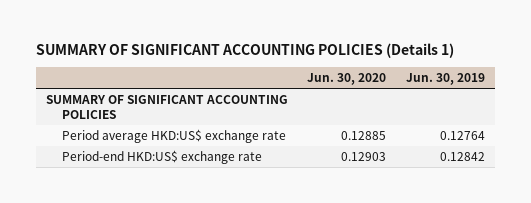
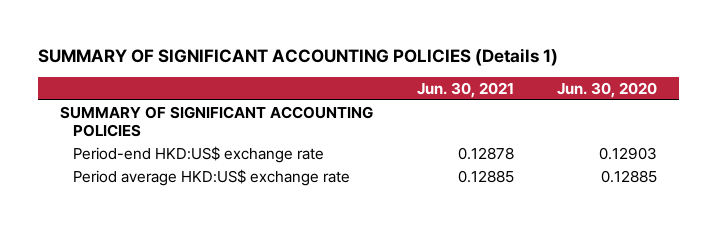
[406,72,486,85] Jun. 30, 2019 -> none
none -> [416,81,514,98] Jun. 30, 2021
[62,129,287,144] Period average HKD:US$ exchange rate -> [73,168,351,186] Period average HKD:US$ exchange rate

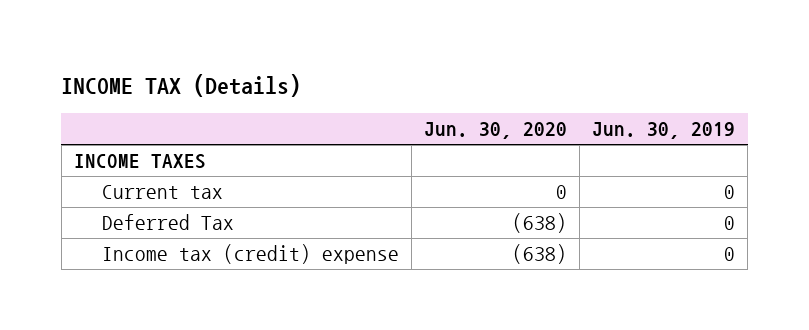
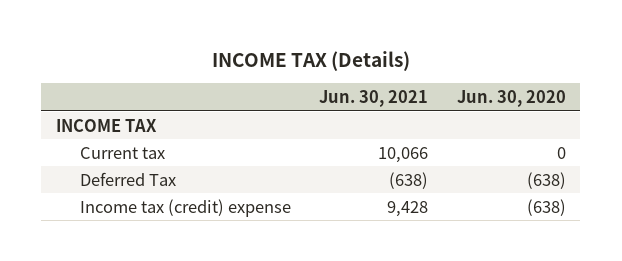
[592,122,736,140] Jun. 30, 2019 -> none
none -> [319,89,429,107] Jun. 30, 2021
[73,154,206,170] INCOME TAXES -> [55,118,157,132] INCOME TAX

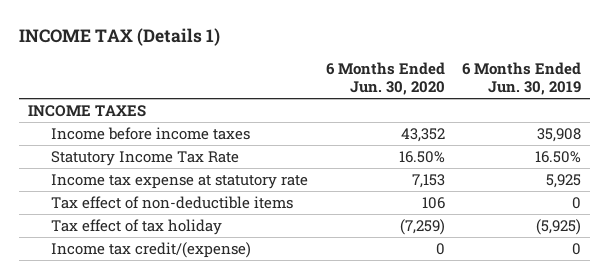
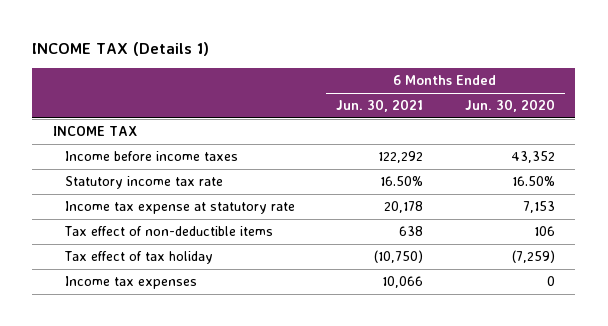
[462,62,582,96] 6 Months Ended Jun. 30, 2019 -> none
none -> [336,99,424,113] Jun. 30, 2021
[27,104,146,117] INCOME TAXES -> [53,126,138,137] INCOME TAX
[51,150,240,166] Statutory Income Tax Rate -> [64,176,223,190] Statutory income tax rate
[51,241,252,258] Income tax credit/(expense) -> [64,276,197,290] Income tax expenses

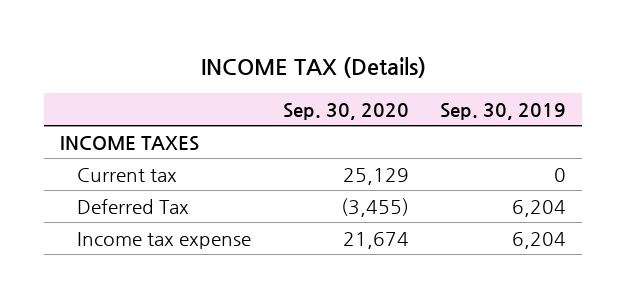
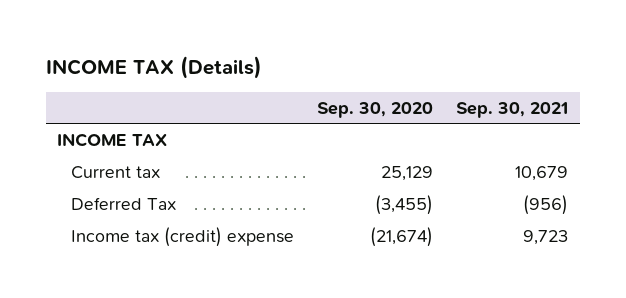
[440,102,567,120] Sep. 30, 2019 -> none
none -> [456,101,569,118] Sep. 30, 2021
[59,135,199,151] INCOME TAXES -> [57,132,168,147] INCOME TAX
[77,231,252,249] Income tax expense -> [70,226,294,247] Income tax (credit) expense
[342,231,409,249] 21,674 -> [370,226,434,247] (21,674)

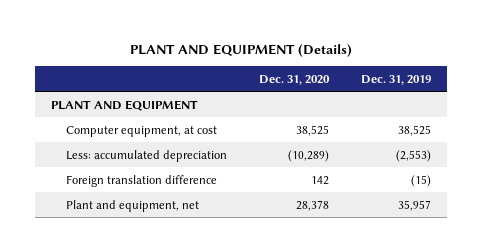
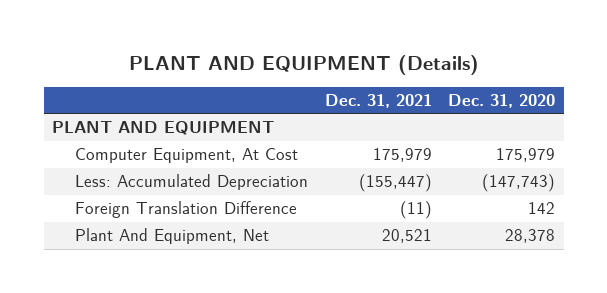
[361,74,432,85] Dec. 31, 2019 -> none
none -> [324,93,432,108] Dec. 31, 2021
[65,125,217,137] Computer equipment, at cost -> [74,148,298,164] Computer Equipment, At Cost
[295,124,329,136] 38,525 -> [496,148,556,163] 175,979
[65,149,227,162] Less: accumulated depreciation -> [74,174,308,191] Less: Accumulated Depreciation
[287,149,329,162] (10,289) -> [482,174,556,193] (147,743)
[65,174,217,187] Foreign translation difference -> [74,201,297,219] Foreign Translation Difference
[65,199,199,212] Plant and equipment, net -> [74,228,269,245] Plant And Equipment, Net

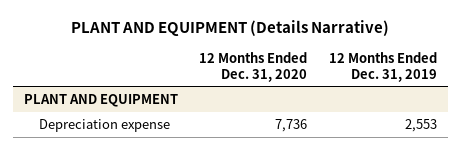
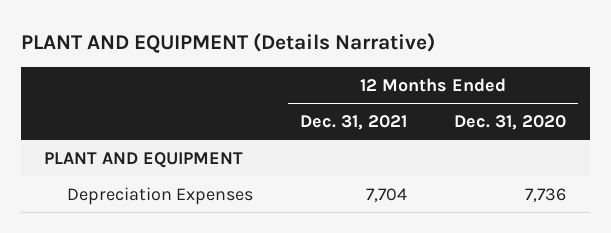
[328,52,437,82] 12 Months Ended Dec. 31, 2019 -> none
none -> [300,115,408,131] Dec. 31, 2021
[38,119,170,133] Depreciation expense -> [66,186,253,205] Depreciation Expenses

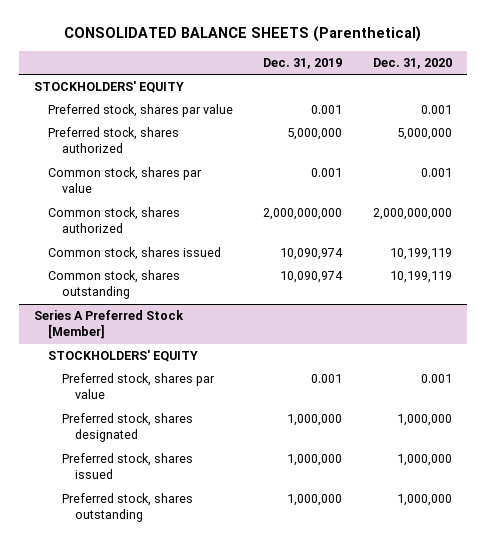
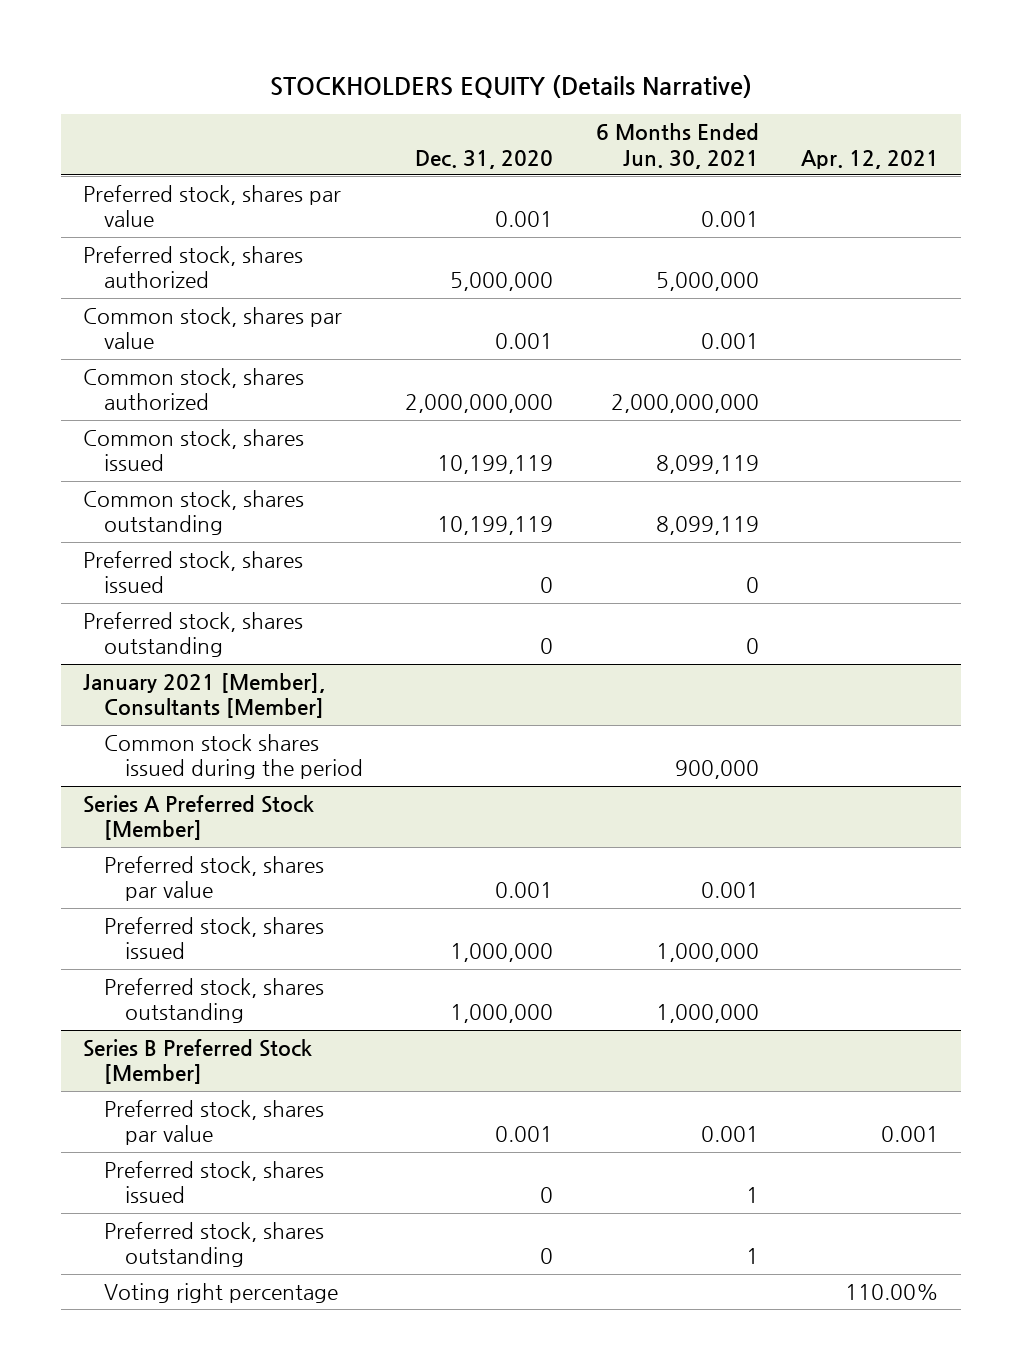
[64,26,422,43] CONSOLIDATED BALANCE SHEETS (Parenthetical) -> [269,74,752,98] STOCKHOLDERS EQUITY (Details Narrative)
[263,58,343,70] Dec. 31, 2019 -> none
none -> [595,123,759,169] 6 Months Ended Jun. 30, 2021
none -> [801,149,940,169] Apr. 12, 2021
[34,81,185,94] STOCKHOLDERS' EQUITY -> none
none -> [82,550,303,594] Preferred stock, shares issued
none -> [82,611,303,658] Preferred stock, shares outstanding
none -> [82,672,325,719] January 2021 [Member], Consultants [Member]
none -> [103,733,363,780] Common stock shares issued during the period
[47,350,198,363] STOCKHOLDERS' EQUITY -> none
[61,413,193,443] Preferred stock, shares designated -> none
none -> [82,1038,312,1085] Series B Preferred Stock [Member]
none -> [103,1099,324,1146] Preferred stock, shares par value
none -> [103,1160,324,1204] Preferred stock, shares issued
none -> [103,1221,324,1268] Preferred stock, shares outstanding
none -> [103,1282,338,1303] Voting right percentage

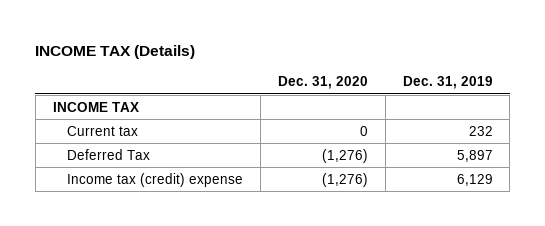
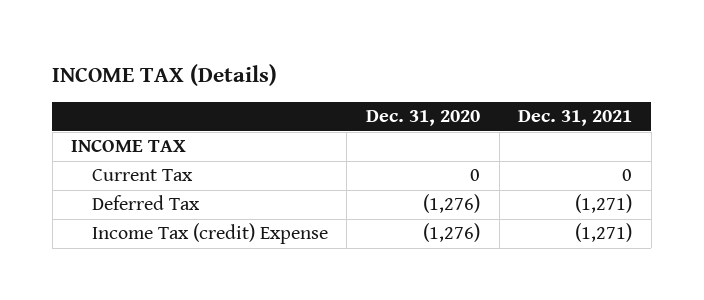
[402,76,493,90] Dec. 31, 2019 -> none
none -> [518,110,633,127] Dec. 31, 2021
[67,125,139,136] Current tax -> [91,169,193,182] Current Tax
[67,172,244,187] Income tax (credit) expense -> [91,223,328,245] Income Tax (credit) Expense

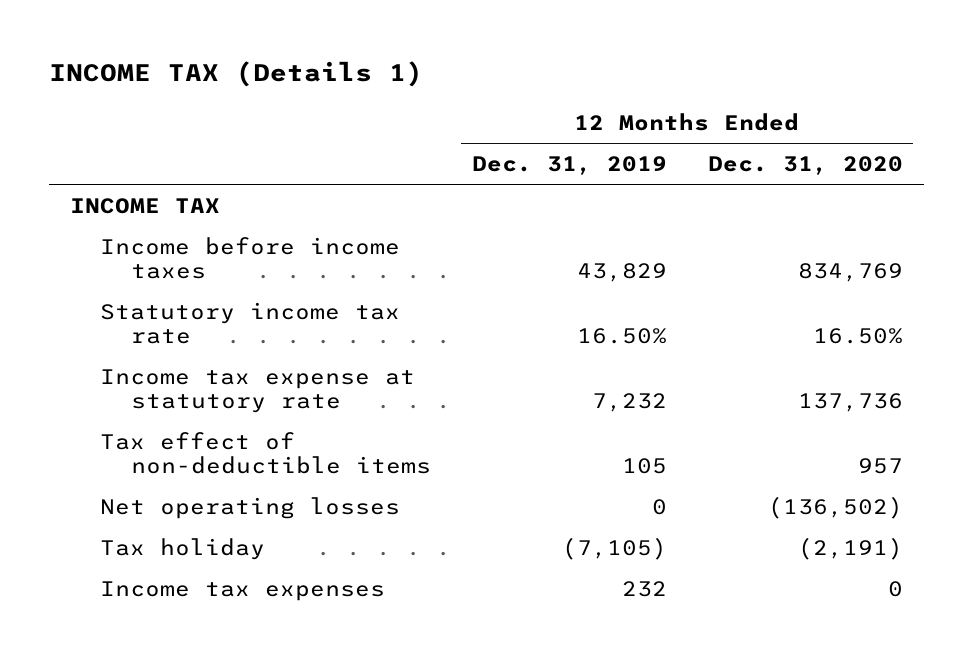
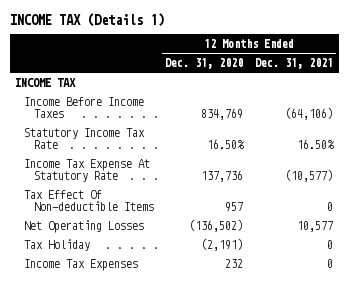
[471,155,667,175] Dec. 31, 2019 -> none
none -> [254,58,333,70] Dec. 31, 2021
[100,236,401,280] Income before income taxes -> [24,96,145,119] Income Before Income Taxes
[100,301,401,345] Statutory income tax rate -> [24,127,146,150] Statutory Income Tax Rate
[100,368,416,414] Income tax expense at statutory rate -> [24,158,151,183] Income Tax Expense At Statutory Rate
[100,431,431,475] Tax effect of non-deductible items -> [24,189,154,212] Tax Effect Of Non-deductible Items
[100,496,401,519] Net operating losses -> [24,219,145,233] Net Operating Losses
[100,537,266,560] Tax holiday -> [24,238,91,251] Tax Holiday
[100,580,386,601] Income tax expenses -> [24,258,139,271] Income Tax Expenses
[887,580,903,597] 0 -> [225,258,244,268] 232

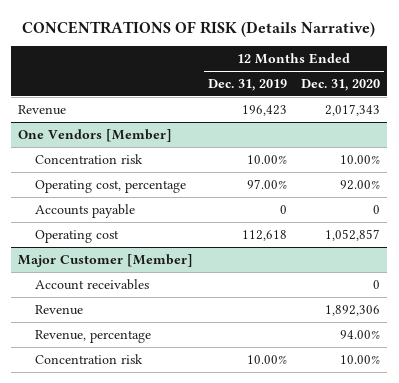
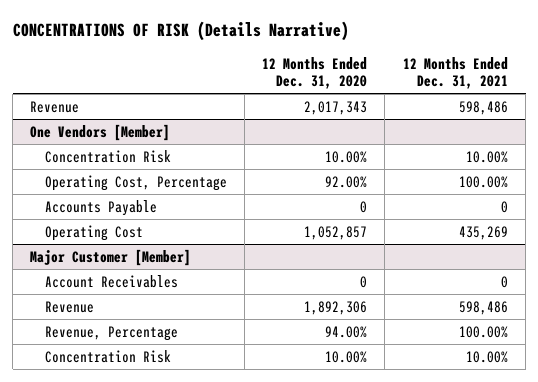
[207,78,287,91] Dec. 31, 2019 -> none
none -> [402,56,508,90] 12 Months Ended Dec. 31, 2021
[34,153,143,164] Concentration risk -> [44,149,171,163] Concentration Risk
[34,179,186,193] Operating cost, percentage -> [44,174,227,191] Operating Cost, Percentage
[34,203,135,218] Accounts payable -> [44,199,157,216] Accounts Payable
[34,229,119,243] Operating cost -> [44,224,143,241] Operating Cost
[34,278,149,290] Account receivables -> [44,274,178,288] Account Receivables
[34,329,151,343] Revenue, percentage -> [44,325,178,341] Revenue, Percentage
[34,353,143,364] Concentration risk -> [44,349,171,363] Concentration Risk

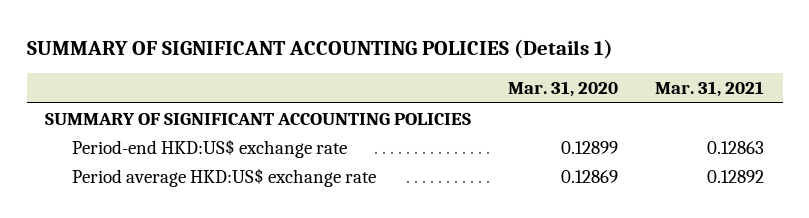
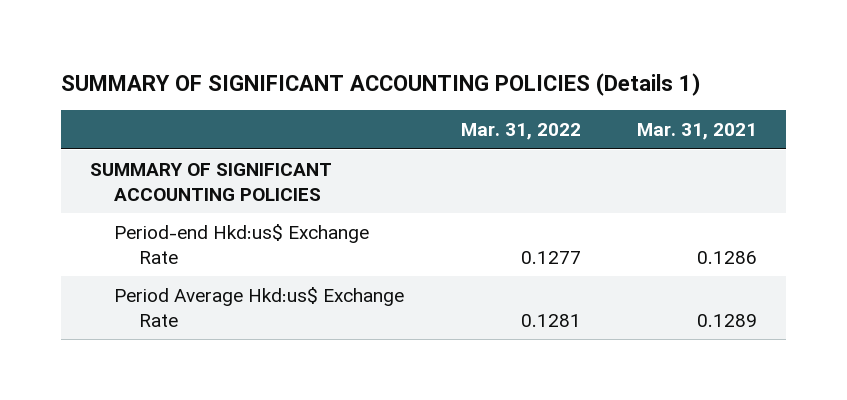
[508,81,619,98] Mar. 31, 2020 -> none
none -> [460,123,581,141] Mar. 31, 2022
[72,138,348,158] Period-end HKD:US$ exchange rate -> [114,223,370,264] Period-end Hkd:us$ Exchange Rate
[707,140,765,154] 0.12863 -> [697,250,758,264] 0.1286
[72,167,377,187] Period average HKD:US$ exchange rate -> [114,286,405,327] Period Average Hkd:us$ Exchange Rate
[707,169,765,183] 0.12892 -> [697,313,758,327] 0.1289

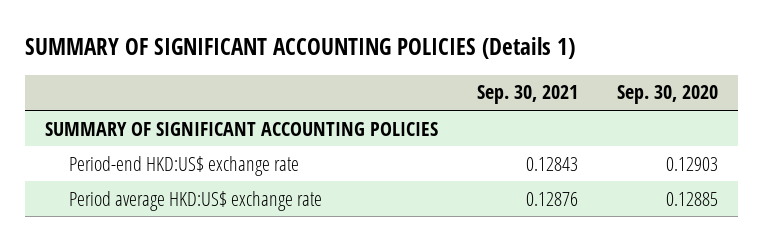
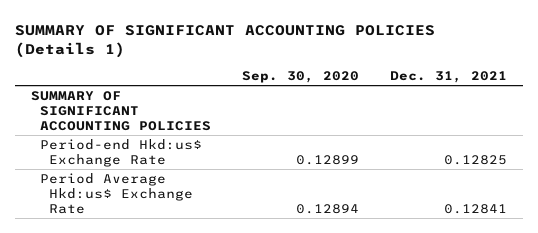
[477,85,579,105] Sep. 30, 2021 -> none
none -> [390,70,508,83] Dec. 31, 2021
[69,155,300,176] Period-end HKD:US$ exchange rate -> [39,138,202,167] Period-end Hkd:us$ Exchange Rate
[666,156,719,171] 0.12903 -> [296,154,360,165] 0.12899
[69,190,323,211] Period average HKD:US$ exchange rate -> [39,172,193,214] Period Average Hkd:us$ Exchange Rate
[666,191,719,206] 0.12885 -> [296,203,360,214] 0.12894

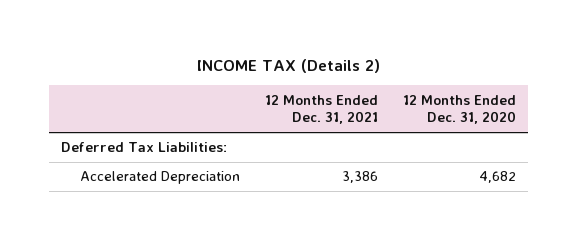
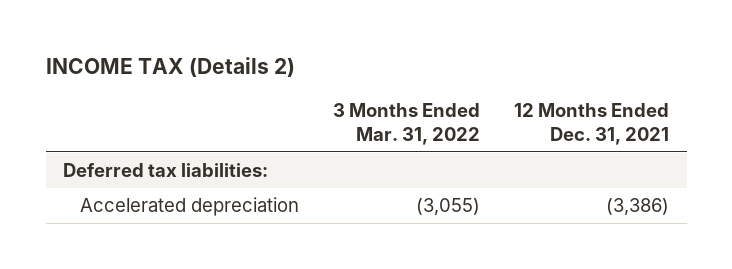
[402,94,516,125] 12 Months Ended Dec. 31, 2020 -> none
none -> [333,103,481,145] 3 Months Ended Mar. 31, 2022
[60,142,227,153] Deferred Tax Liabilities: -> [62,163,268,178] Deferred tax liabilities:
[79,171,240,185] Accelerated Depreciation -> [79,197,299,217] Accelerated depreciation
[341,171,378,184] 3,386 -> [606,198,670,217] (3,386)

